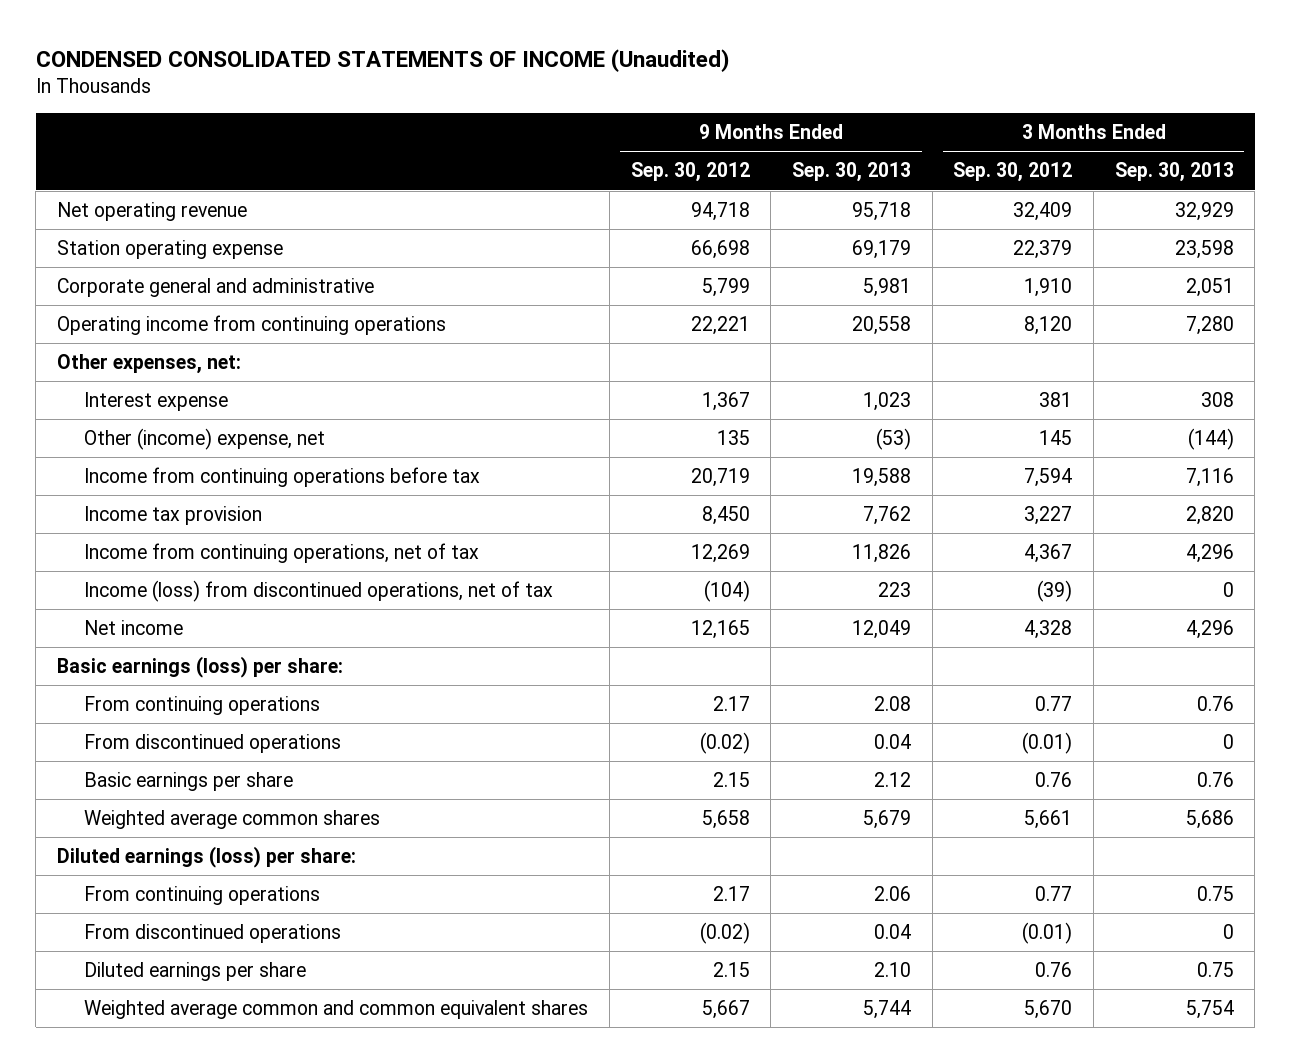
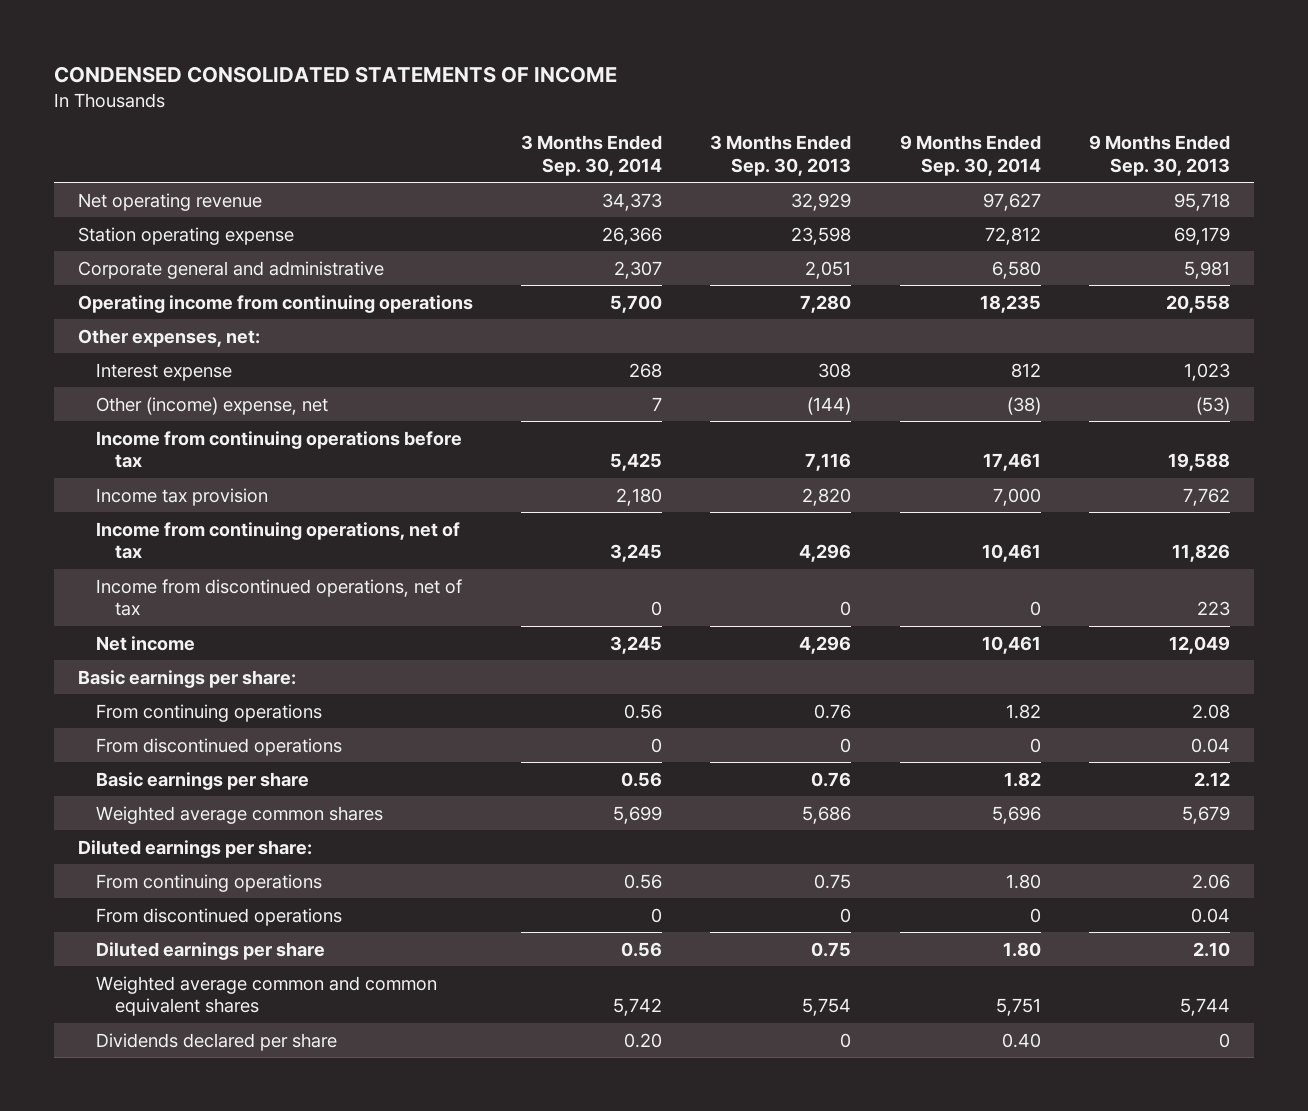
[35,48,729,72] CONDENSED CONSOLIDATED STATEMENTS OF INCOME (Unaudited) -> [53,66,617,84] CONDENSED CONSOLIDATED STATEMENTS OF INCOME
[630,162,750,183] Sep. 30, 2012 -> none
[953,162,1073,183] Sep. 30, 2012 -> none
none -> [521,134,663,176] 3 Months Ended Sep. 30, 2014
none -> [899,134,1041,176] 9 Months Ended Sep. 30, 2014
[84,580,554,603] Income (loss) from discontinued operations, net of tax -> [96,578,463,617] Income from discontinued operations, net of tax
[57,656,344,679] Basic earnings (loss) per share: -> [77,669,296,688] Basic earnings per share:
[57,846,357,869] Diluted earnings (loss) per share: -> [77,839,312,858] Diluted earnings per share:
none -> [96,1032,338,1051] Dividends declared per share

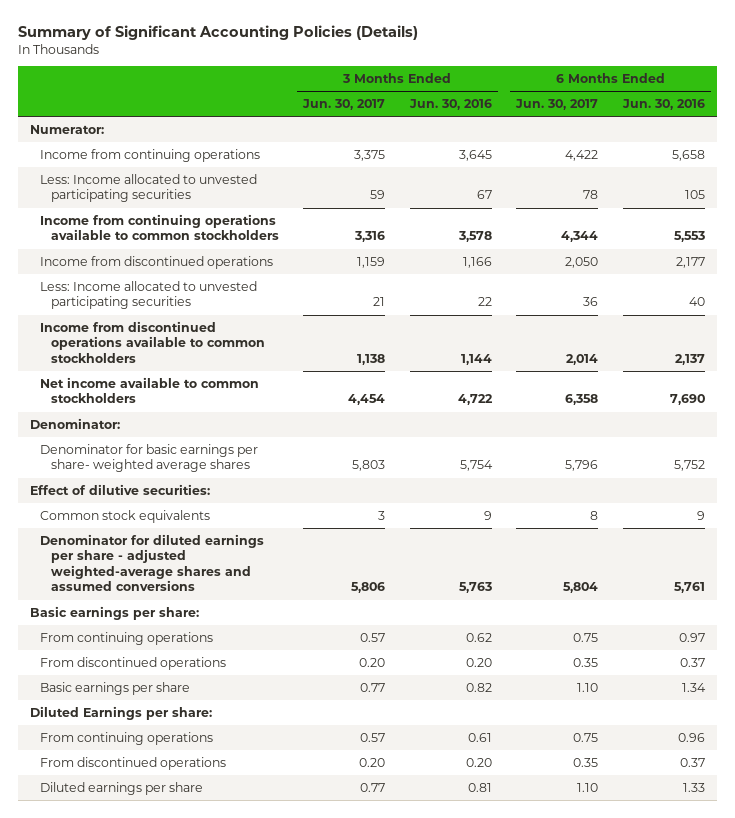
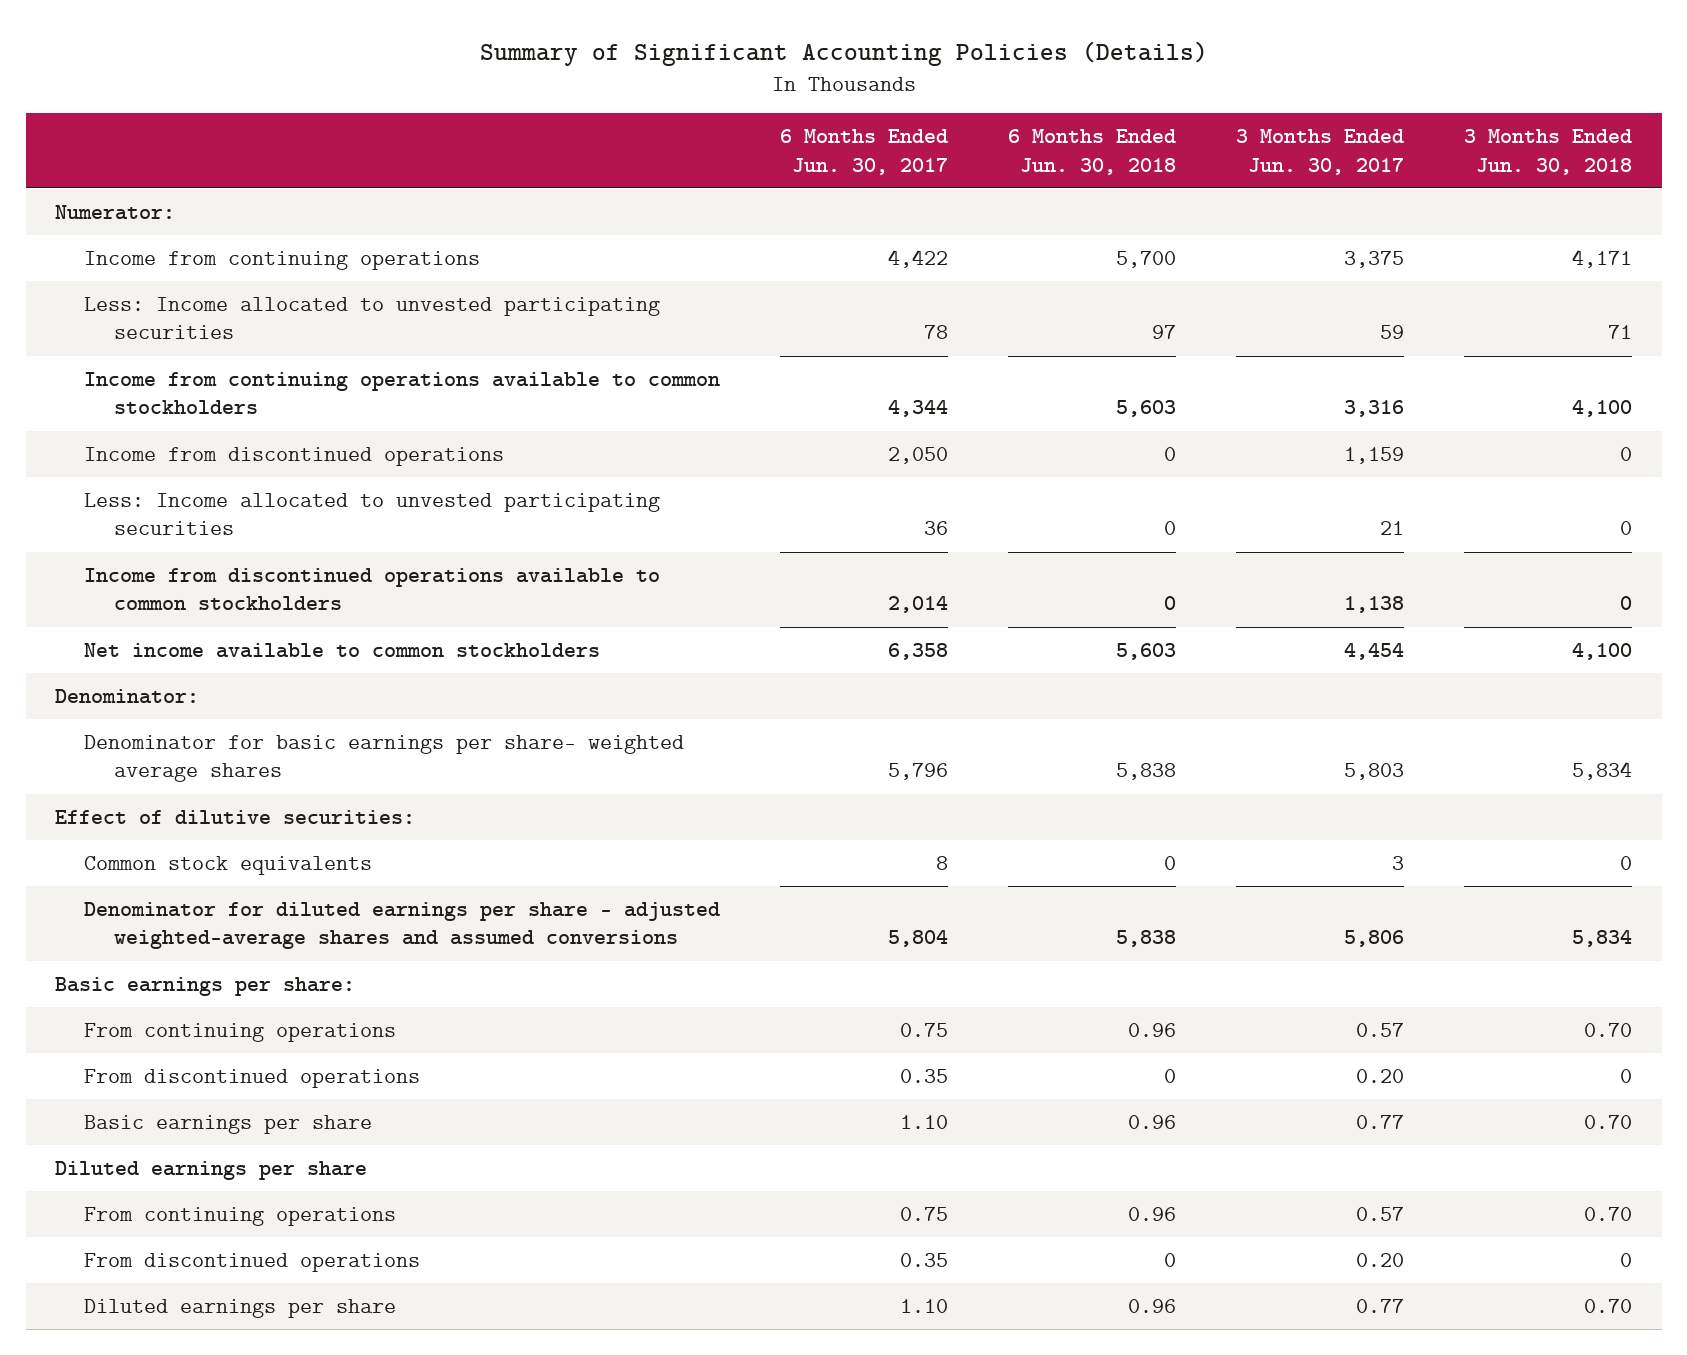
[408,98,492,110] Jun. 30, 2016 -> none
[621,98,705,110] Jun. 30, 2016 -> none
none -> [1008,129,1177,175] 6 Months Ended Jun. 30, 2018
none -> [1463,129,1632,175] 3 Months Ended Jun. 30, 2018
[29,705,212,720] Diluted Earnings per share: -> [55,1160,368,1180] Diluted earnings per share

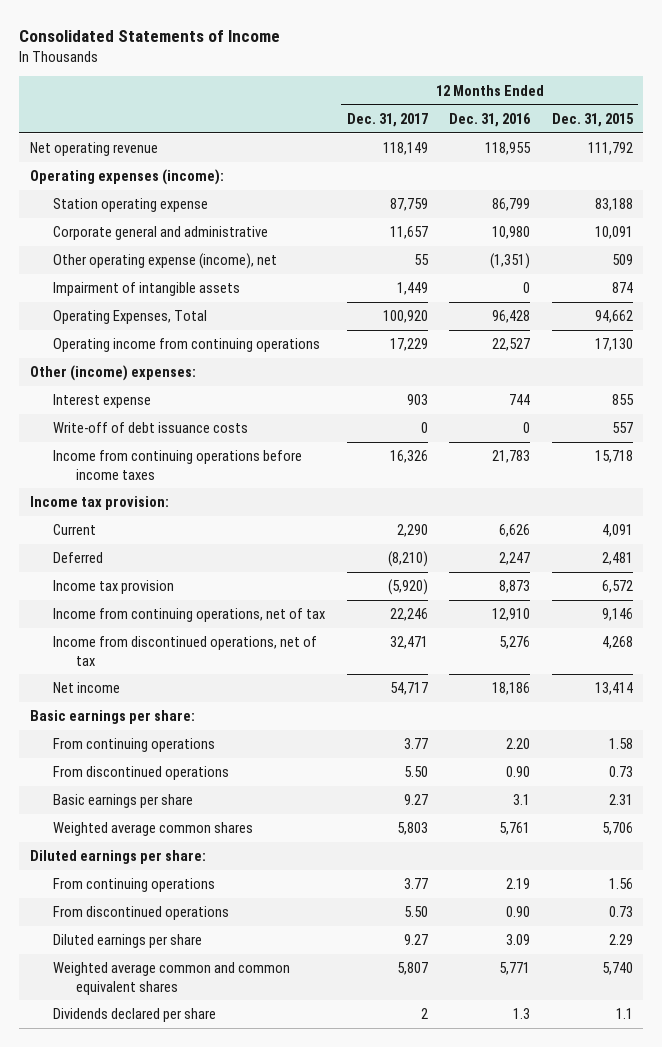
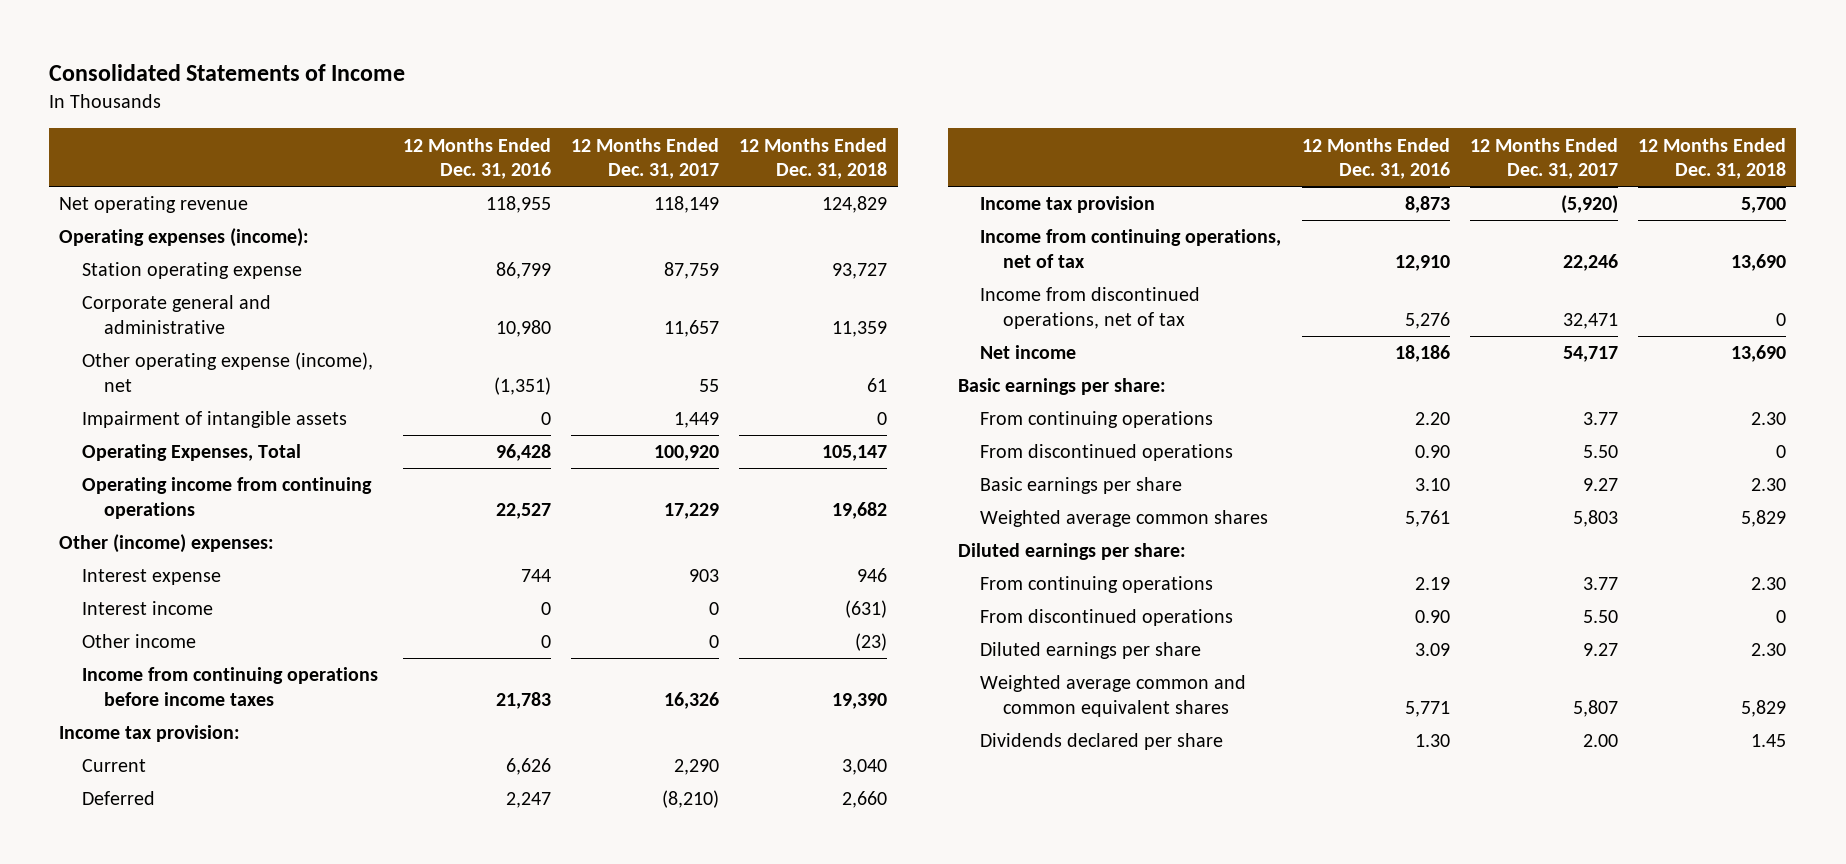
[551,112,634,127] Dec. 31, 2015 -> none
none -> [739,137,888,180] 12 Months Ended Dec. 31, 2018
[53,422,249,434] Write-off of debt issuance costs -> none
none -> [81,601,213,616] Interest income
none -> [81,634,196,649] Other income
[513,794,531,806] 3.1 -> [1414,478,1450,492] 3.10
[420,1008,428,1020] 2 -> [1582,734,1618,748] 2.00
[513,1008,531,1020] 1.3 -> [1414,734,1450,748] 1.30

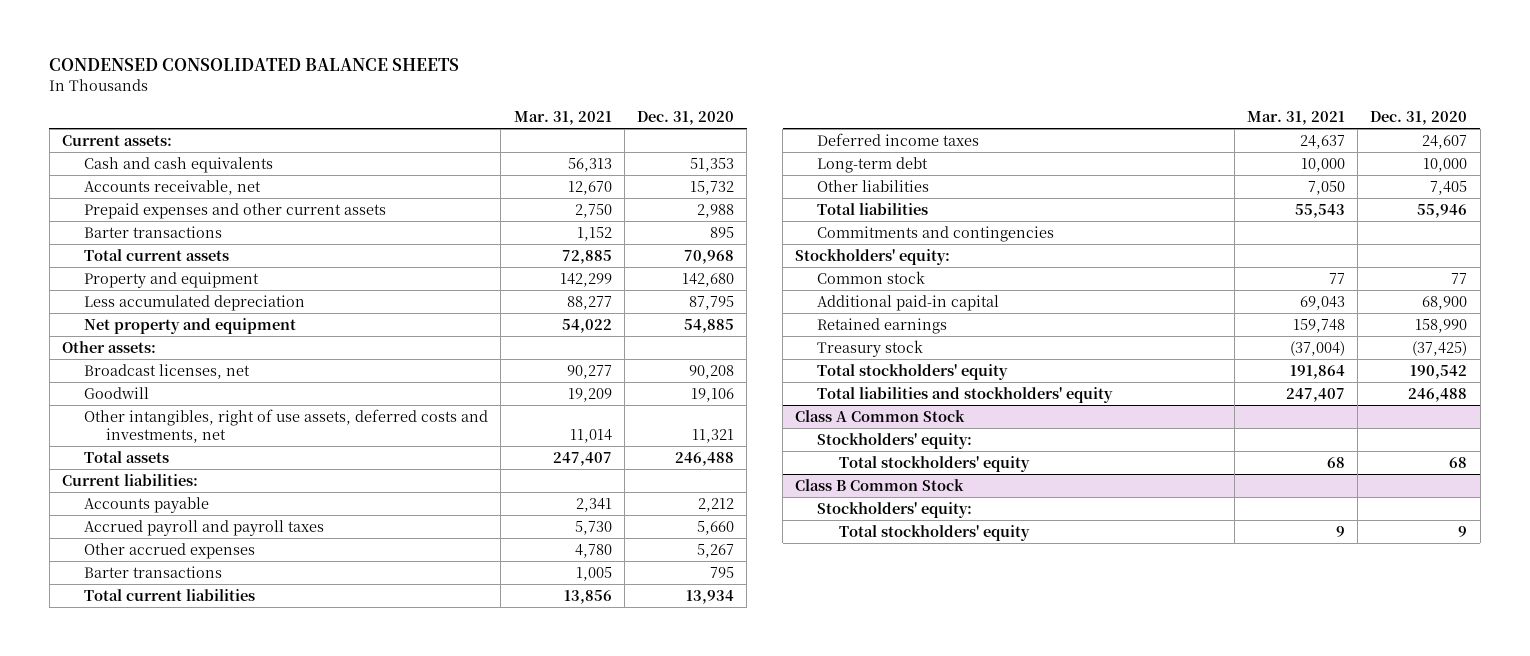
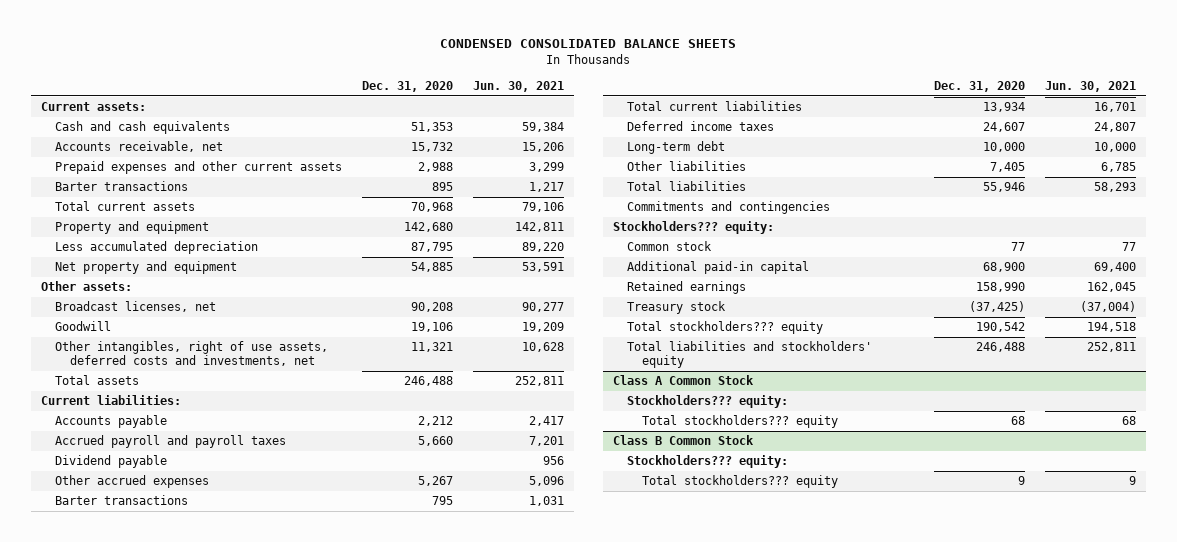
[513,110,612,125] Mar. 31, 2021 -> none
none -> [473,80,565,92] Jun. 30, 2021
none -> [55,455,168,469] Dividend payable
[795,248,951,265] Stockholders' equity: -> [612,221,774,235] Stockholders??? equity:
[817,363,1009,380] Total stockholders' equity -> [627,321,824,335] Total stockholders??? equity
[817,432,973,449] Stockholders' equity: -> [627,395,789,409] Stockholders??? equity:
[839,455,1031,472] Total stockholders' equity -> [642,415,839,429] Total stockholders??? equity
[817,501,973,518] Stockholders' equity: -> [627,455,789,469] Stockholders??? equity:
[839,524,1031,541] Total stockholders' equity -> [642,475,839,489] Total stockholders??? equity

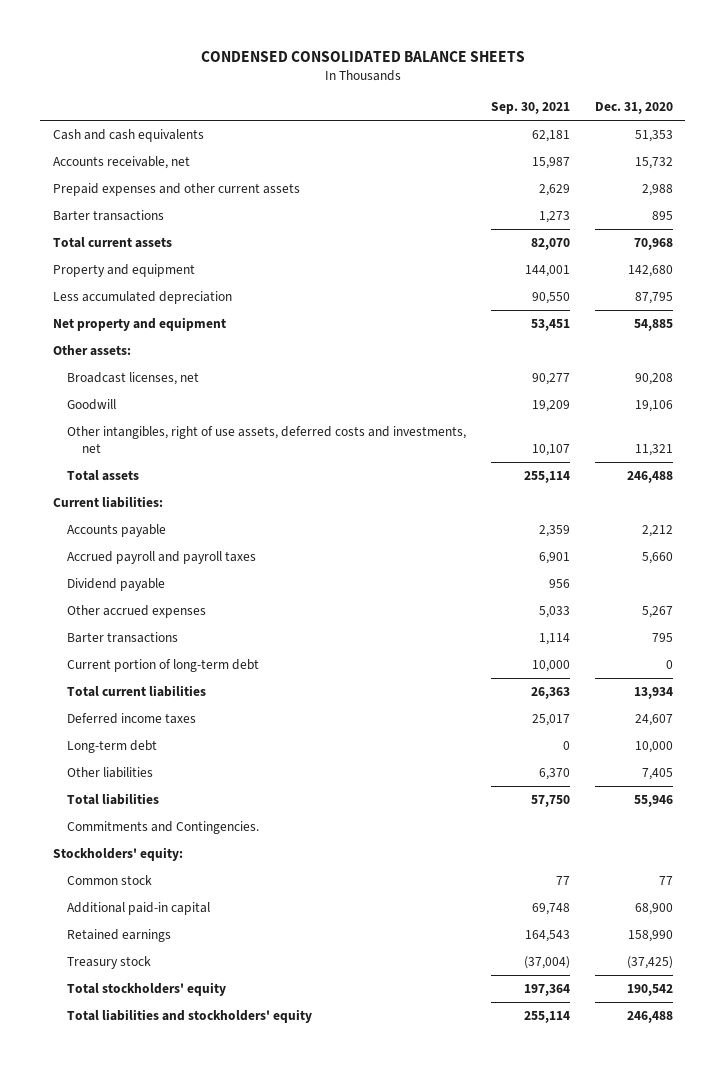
[473,80,565,92] Jun. 30, 2021 -> none
none -> [490,102,570,115] Sep. 30, 2021
[40,102,146,112] Current assets: -> none
none -> [67,658,260,672] Current portion of long-term debt
[627,201,831,215] Commitments and contingencies -> [67,820,260,834] Commitments and Contingencies.
[612,221,774,235] Stockholders??? equity: -> [52,846,183,861] Stockholders' equity:
[627,321,824,335] Total stockholders??? equity -> [67,981,227,996] Total stockholders' equity
[612,375,754,386] Class A Common Stock -> none
[627,395,789,409] Stockholders??? equity: -> none
[642,415,839,429] Total stockholders??? equity -> none
[612,435,754,446] Class B Common Stock -> none
[627,455,789,469] Stockholders??? equity: -> none
[642,475,839,489] Total stockholders??? equity -> none

